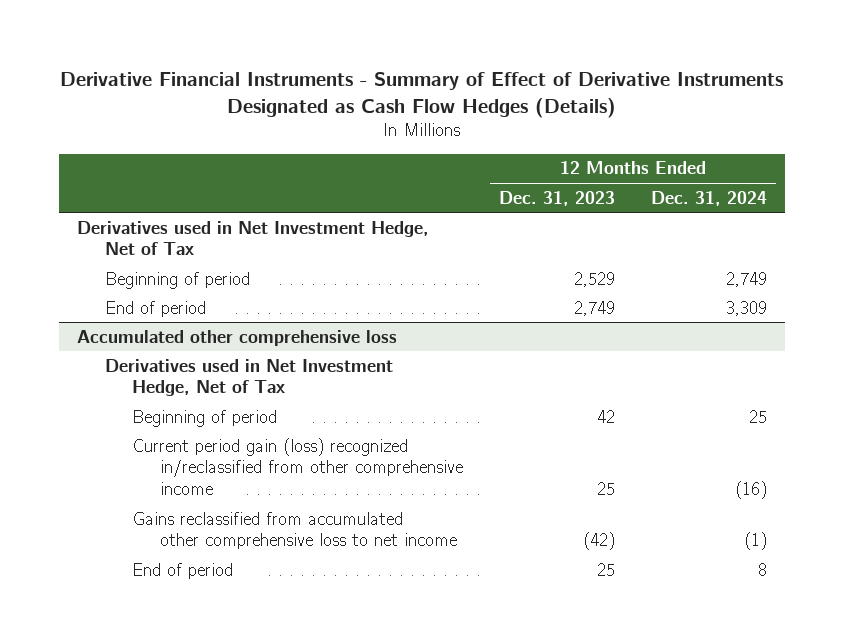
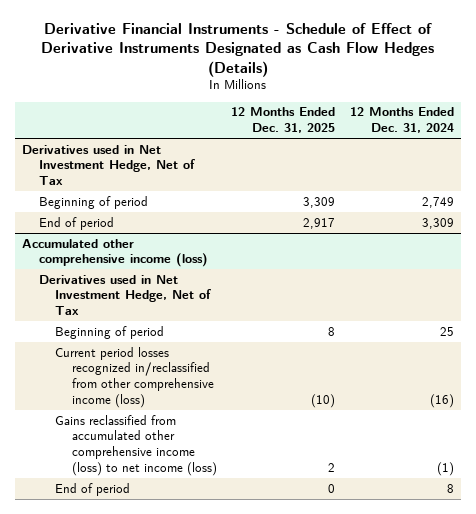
[59,71,783,118] Derivative Financial Instruments - Summary of Effect of Derivative Instruments Designated as Cash Flow Hedges (Details) -> [41,23,435,77] Derivative Financial Instruments - Schedule of Effect of Derivative Instruments Designated as Cash Flow Hedges (Details)
[499,190,616,206] Dec. 31, 2023 -> none
none -> [231,107,336,134] 12 Months Ended Dec. 31, 2025
[76,329,397,346] Accumulated other comprehensive loss -> [22,238,208,268] Accumulated other comprehensive income (loss)
[132,437,464,496] Current period gain (loss) recognized in/reclassified from other comprehensive income -> [55,346,214,408] Current period losses recognized in/reclassified from other comprehensive income (loss)
[132,511,458,550] Gains reclassified from accumulated other comprehensive loss to net income -> [55,414,217,476] Gains reclassified from accumulated other comprehensive income (loss) to net income (loss)

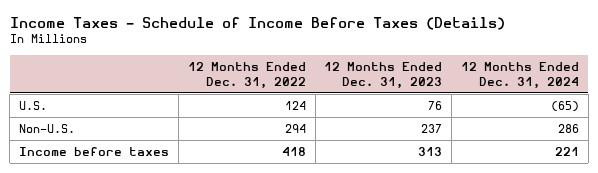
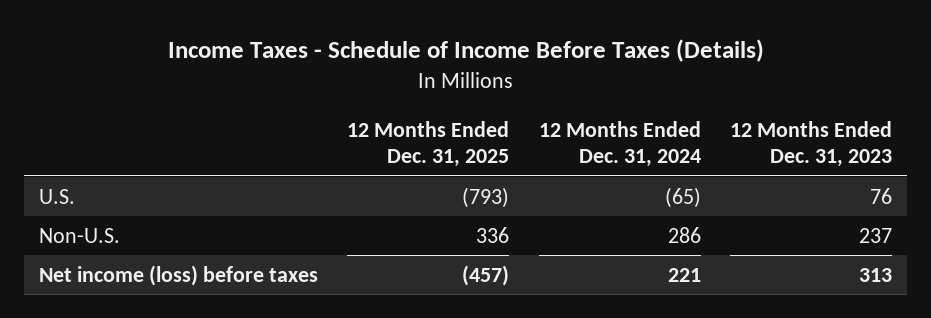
[187,61,306,89] 12 Months Ended Dec. 31, 2022 -> none
none -> [347,120,510,168] 12 Months Ended Dec. 31, 2025
[19,146,170,156] Income before taxes -> [38,264,318,286] Net income (loss) before taxes

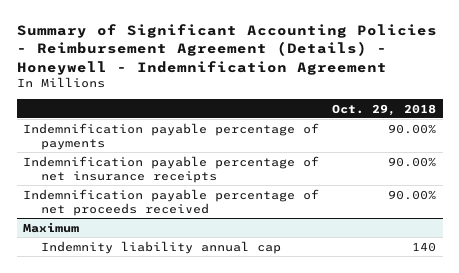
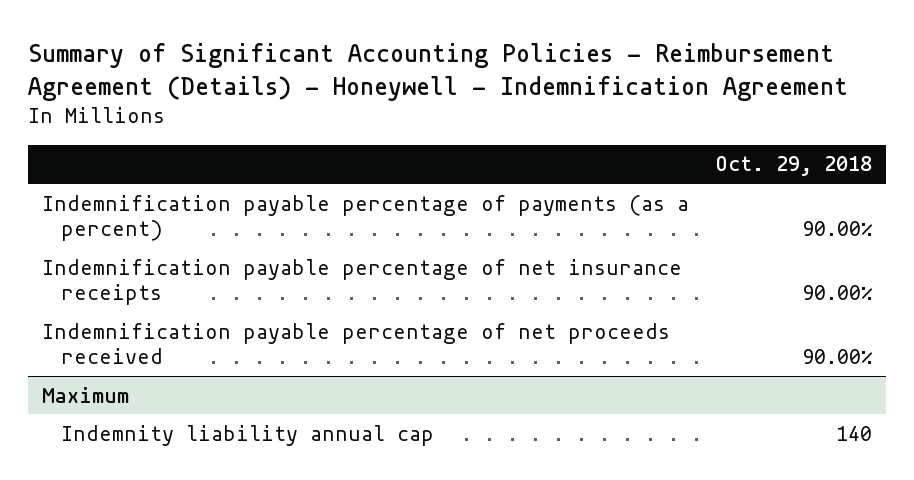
[23,122,320,150] Indemnification payable percentage of payments -> [41,194,689,242] Indemnification payable percentage of payments (as a percent)

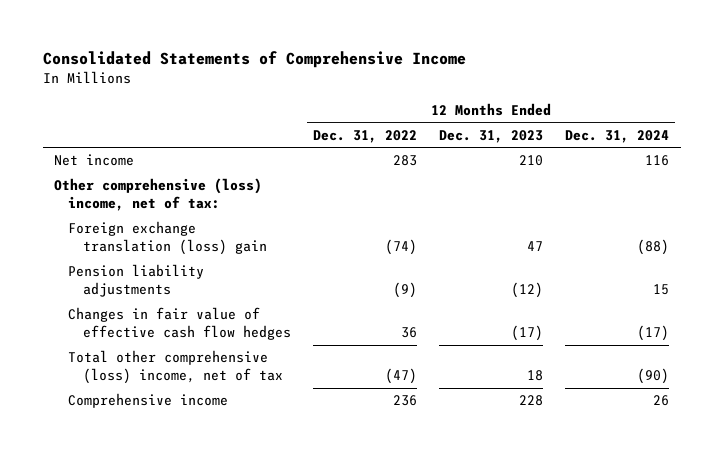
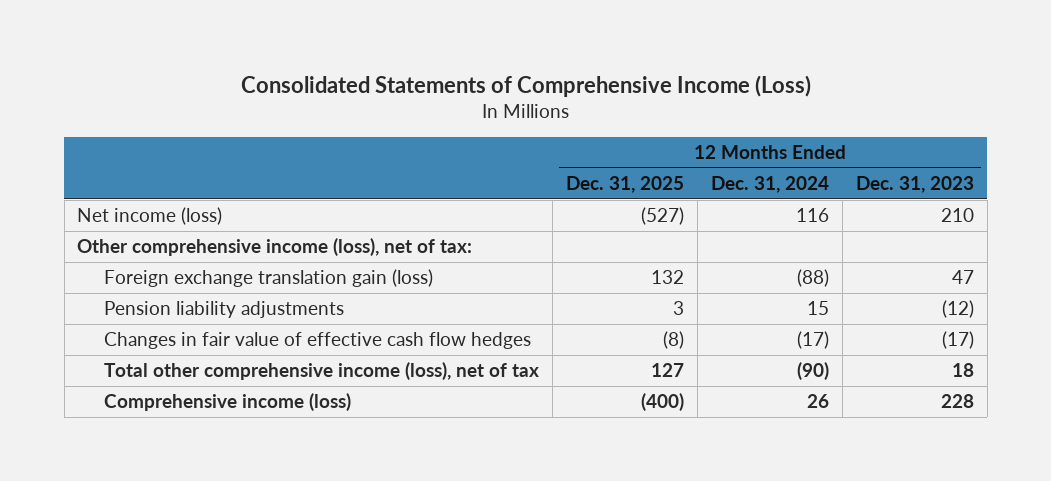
[42,51,466,69] Consolidated Statements of Comprehensive Income -> [240,75,811,98] Consolidated Statements of Comprehensive Income (Loss)
[313,129,418,143] Dec. 31, 2022 -> none
none -> [566,175,685,193] Dec. 31, 2025
[53,154,134,167] Net income -> [77,207,223,226] Net income (loss)
[53,178,262,212] Other comprehensive (loss) income, net of tax: -> [77,238,473,257] Other comprehensive income (loss), net of tax:
[68,221,267,256] Foreign exchange translation (loss) gain -> [104,269,434,288] Foreign exchange translation gain (loss)
[68,350,283,385] Total other comprehensive (loss) income, net of tax -> [104,362,540,381] Total other comprehensive income (loss), net of tax
[68,393,229,409] Comprehensive income -> [104,393,352,412] Comprehensive income (loss)

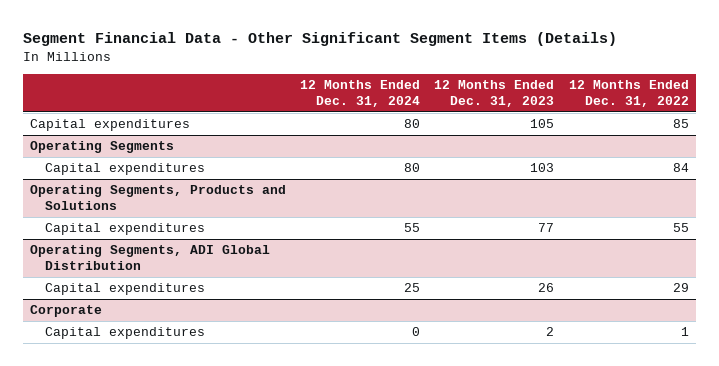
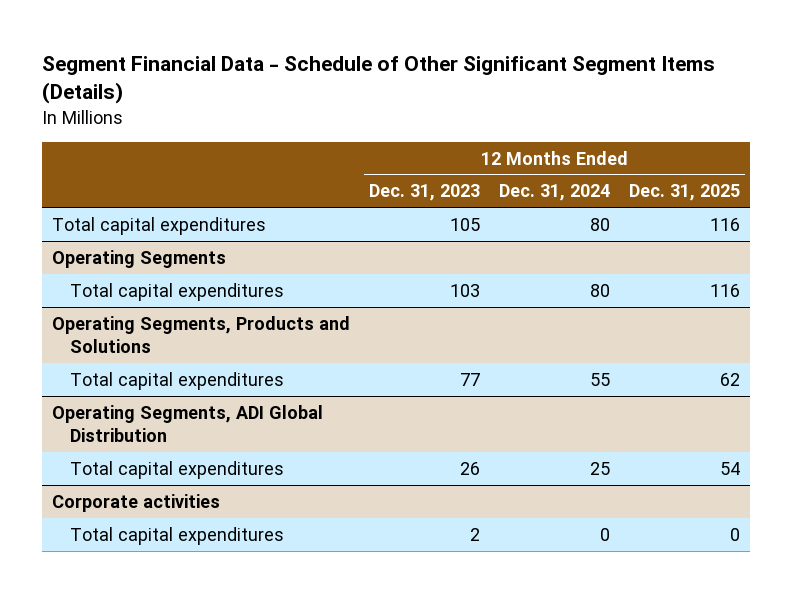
[23,32,618,47] Segment Financial Data - Other Significant Segment Items (Details) -> [42,55,716,104] Segment Financial Data - Schedule of Other Significant Segment Items (Details)
[568,80,689,107] 12 Months Ended Dec. 31, 2022 -> none
none -> [629,184,741,202] Dec. 31, 2025
[30,119,191,132] Capital expenditures -> [51,216,266,235] Total capital expenditures
[45,163,206,176] Capital expenditures -> [69,282,284,301] Total capital expenditures
[45,223,206,236] Capital expenditures -> [69,371,284,390] Total capital expenditures
[45,283,206,296] Capital expenditures -> [69,460,284,479] Total capital expenditures
[30,305,103,318] Corporate -> [51,493,220,512] Corporate activities
[45,327,206,340] Capital expenditures -> [69,526,284,545] Total capital expenditures

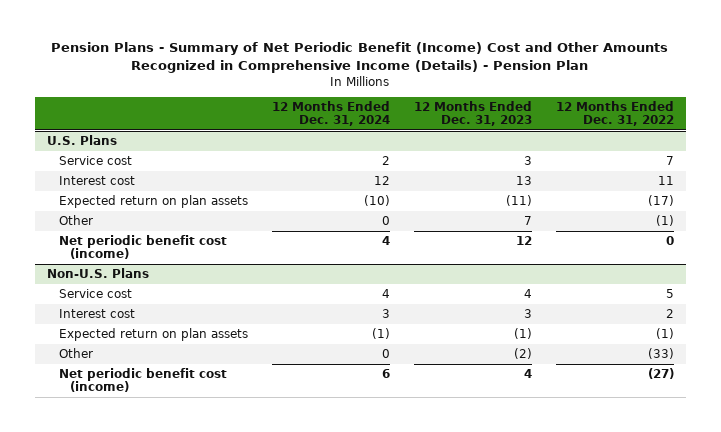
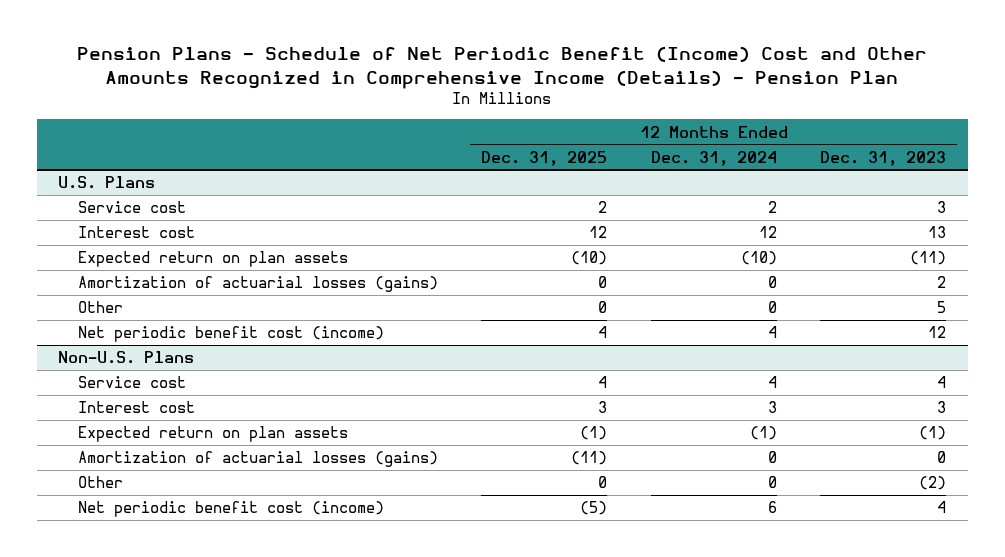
[51,42,669,74] Pension Plans - Summary of Net Periodic Benefit (Income) Cost and Other Amounts Recognized in Comprehensive Income (Details) - Pension Plan -> [77,46,928,89] Pension Plans - Schedule of Net Periodic Benefit (Income) Cost and Other Amounts Recognized in Comprehensive Income (Details) - Pension Plan
[555,100,674,127] 12 Months Ended Dec. 31, 2022 -> none
none -> [481,150,608,166] Dec. 31, 2025
none -> [77,276,438,293] Amortization of actuarial losses (gains)
[523,215,532,225] 7 -> [937,301,947,314] 5
none -> [77,451,438,468] Amortization of actuarial losses (gains)

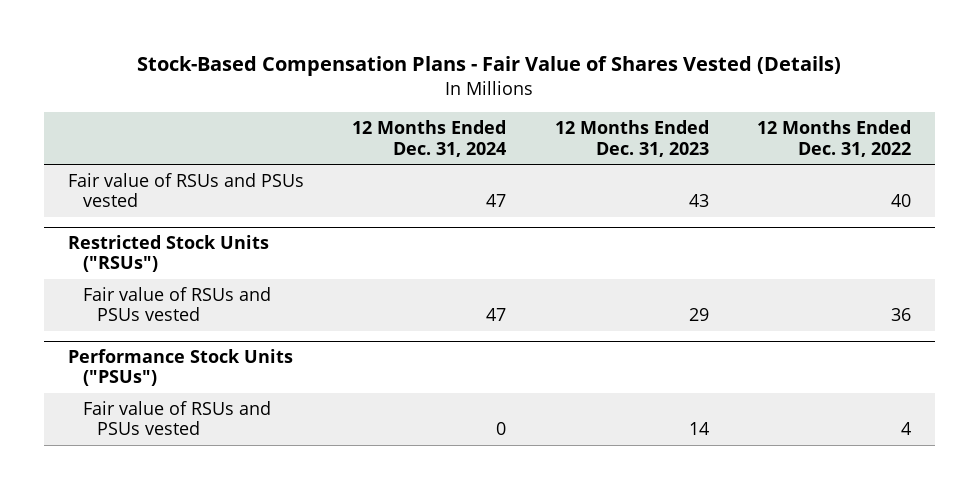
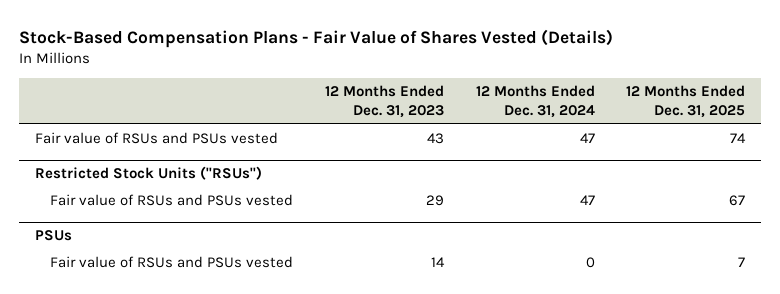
[756,120,911,157] 12 Months Ended Dec. 31, 2022 -> none
none -> [626,85,746,119] 12 Months Ended Dec. 31, 2025
[68,349,294,387] Performance Stock Units ("PSUs") -> [35,230,73,242] PSUs

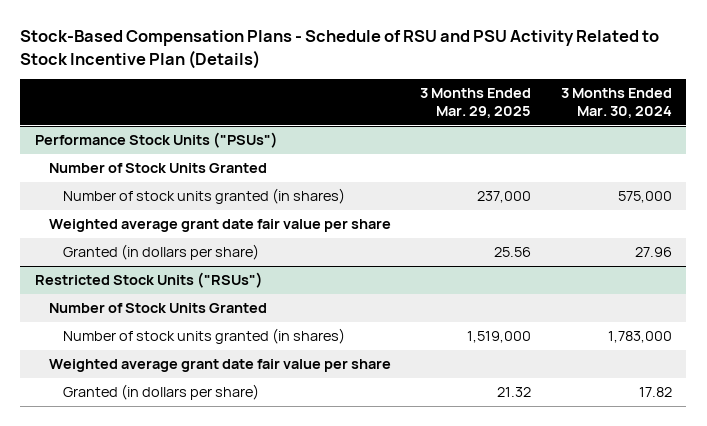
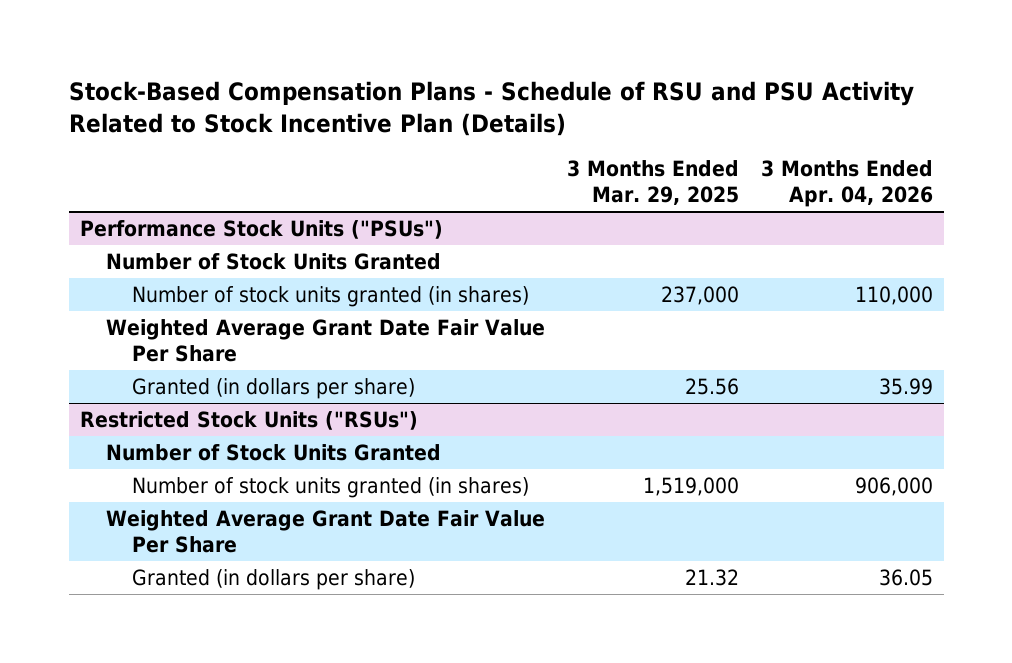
[560,88,672,118] 3 Months Ended Mar. 30, 2024 -> none
none -> [760,159,933,208] 3 Months Ended Apr. 04, 2026
[49,219,392,233] Weighted average grant date fair value per share -> [105,318,545,363] Weighted Average Grant Date Fair Value Per Share
[49,359,392,373] Weighted average grant date fair value per share -> [105,509,545,554] Weighted Average Grant Date Fair Value Per Share

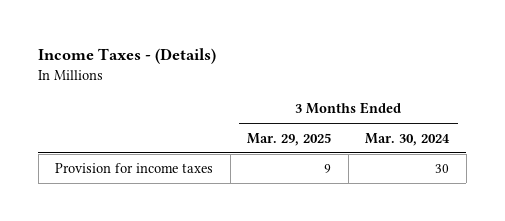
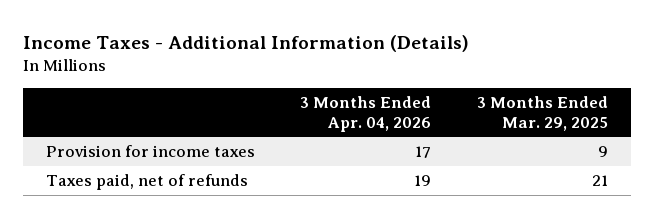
[38,48,217,65] Income Taxes - (Details) -> [22,34,469,52] Income Taxes - Additional Information (Details)
[365,132,451,146] Mar. 30, 2024 -> none
none -> [300,96,432,132] 3 Months Ended Apr. 04, 2026
none -> [45,174,248,191] Taxes paid, net of refunds

